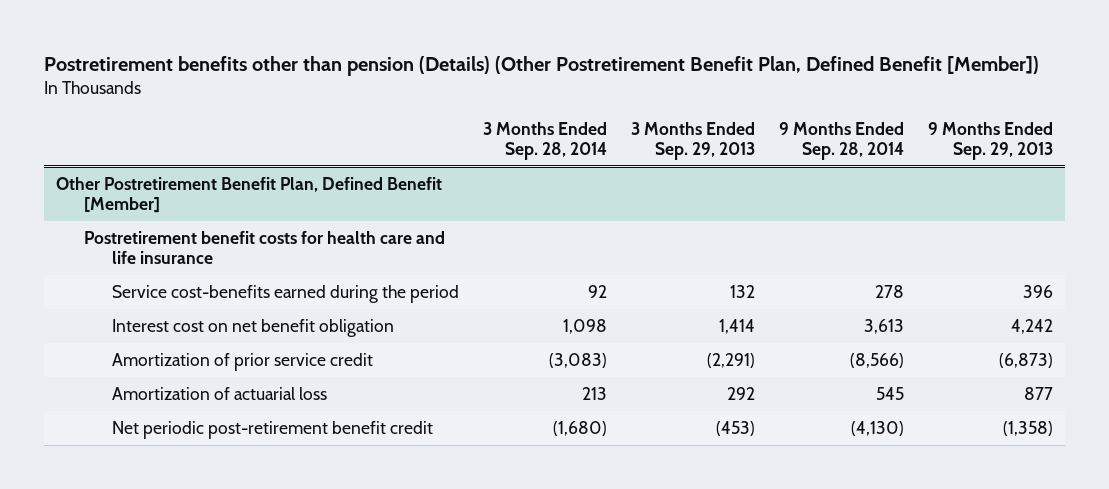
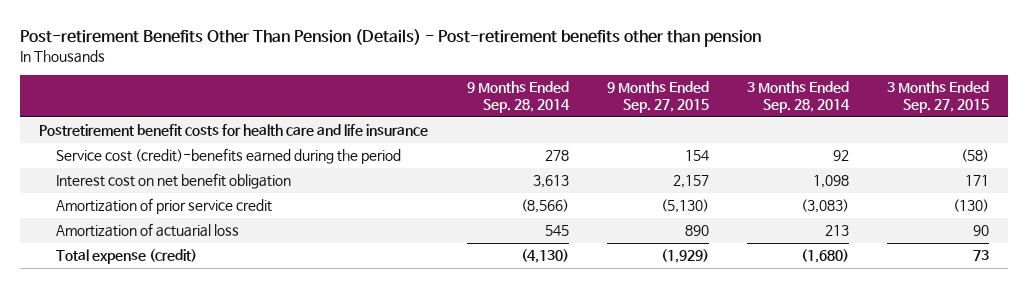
[44,55,1040,76] Postretirement benefits other than pension (Details) (Other Postretirement Benefit Plan, Defined Benefit [Member]) -> [20,29,762,48] Post-retirement Benefits Other Than Pension (Details) - Post-retirement benefits other than pension
[630,121,755,160] 3 Months Ended Sep. 29, 2013 -> none
[928,121,1054,160] 9 Months Ended Sep. 29, 2013 -> none
none -> [606,81,709,114] 9 Months Ended Sep. 27, 2015
none -> [886,81,989,114] 3 Months Ended Sep. 27, 2015
[56,176,443,214] Other Postretirement Benefit Plan, Defined Benefit [Member] -> none
[111,284,459,303] Service cost-benefits earned during the period -> [55,148,401,165] Service cost (credit)-benefits earned during the period
[111,420,433,439] Net periodic post-retirement benefit credit -> [55,249,197,265] Total expense (credit)

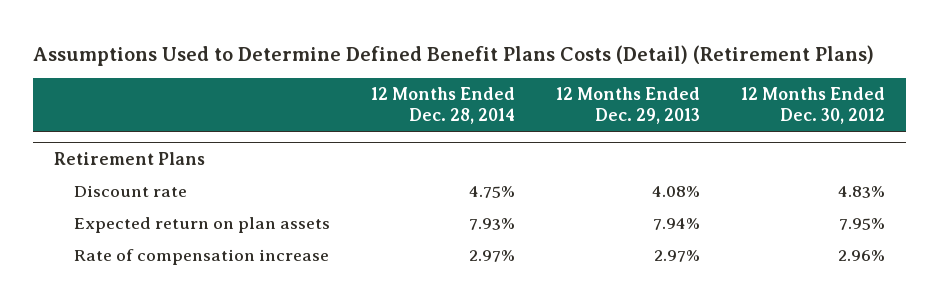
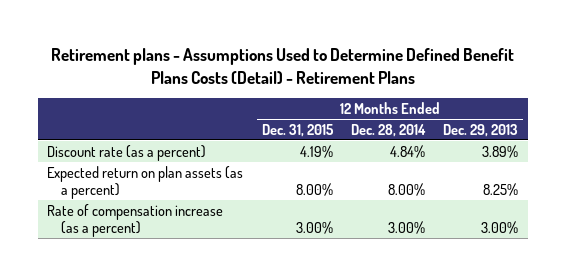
[33,44,875,66] Assumptions Used to Determine Defined Benefit Plans Costs (Detail) (Retirement Plans) -> [50,47,514,84] Retirement plans - Assumptions Used to Determine Defined Benefit Plans Costs (Detail) - Retirement Plans
[741,87,886,125] 12 Months Ended Dec. 30, 2012 -> none
none -> [261,123,334,137] Dec. 31, 2015
[53,151,205,165] Retirement Plans -> none
[74,185,188,198] Discount rate -> [47,144,207,161] Discount rate (as a percent)
[469,186,516,199] 4.75% -> [390,144,426,158] 4.84%
[652,186,701,198] 4.08% -> [482,144,519,158] 3.89%
[74,217,331,234] Expected return on plan assets -> [47,165,244,199] Expected return on plan assets (as a percent)
[469,218,516,231] 7.93% -> [388,182,426,196] 8.00%
[653,218,701,231] 7.94% -> [483,182,519,196] 8.25%
[74,249,330,266] Rate of compensation increase -> [47,203,224,237] Rate of compensation increase (as a percent)
[469,250,516,263] 2.97% -> [388,220,426,234] 3.00%
[654,250,701,263] 2.97% -> [481,220,519,234] 3.00%

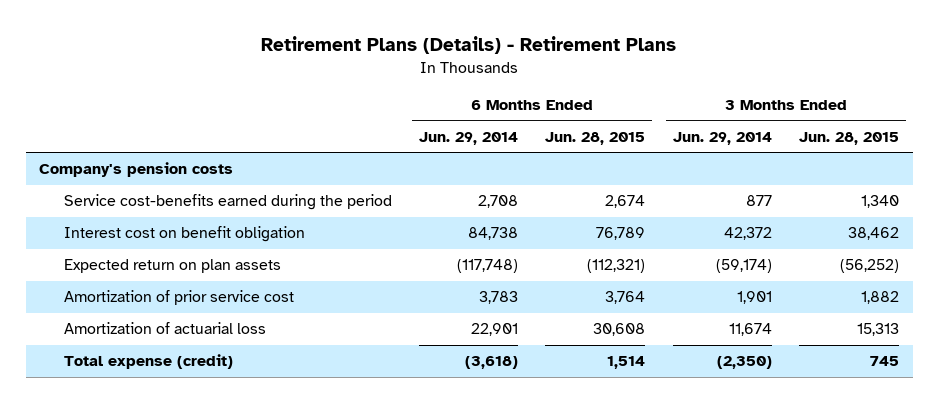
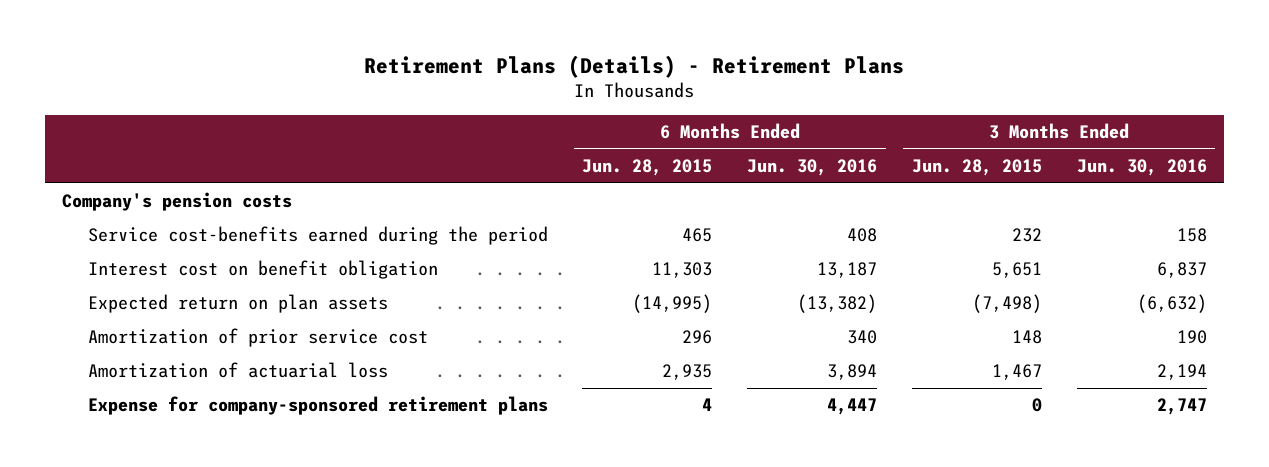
[418,132,518,146] Jun. 29, 2014 -> none
[672,132,772,146] Jun. 29, 2014 -> none
none -> [747,159,878,177] Jun. 30, 2016
none -> [1076,159,1207,177] Jun. 30, 2016
[63,354,233,370] Total expense (credit) -> none
[605,195,646,209] 2,674 -> [682,228,713,243] 465
[861,195,900,209] 1,340 -> [1012,228,1043,243] 232
[596,227,646,241] 76,789 -> [652,262,713,279] 11,303
[848,227,900,241] 38,462 -> [992,262,1043,279] 5,651
[587,259,646,274] (112,321) -> [632,294,713,314] (14,995)
[840,259,900,274] (56,252) -> [972,294,1043,314] (7,498)
[605,291,646,305] 3,764 -> [682,330,713,345] 296
[861,291,900,305] 1,882 -> [1012,330,1043,345] 148
[593,323,646,337] 30,608 -> [662,364,713,381] 2,935
[857,323,900,337] 15,313 -> [992,364,1043,381] 1,467
none -> [87,396,548,416] Expense for company-sponsored retirement plans

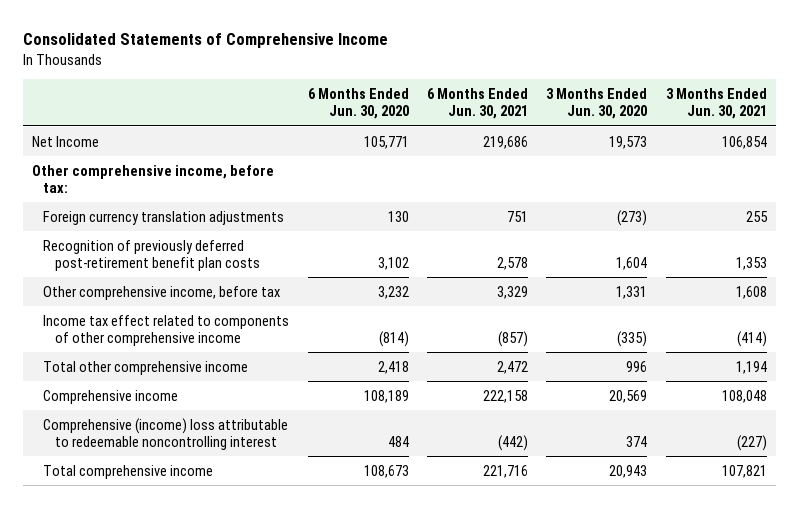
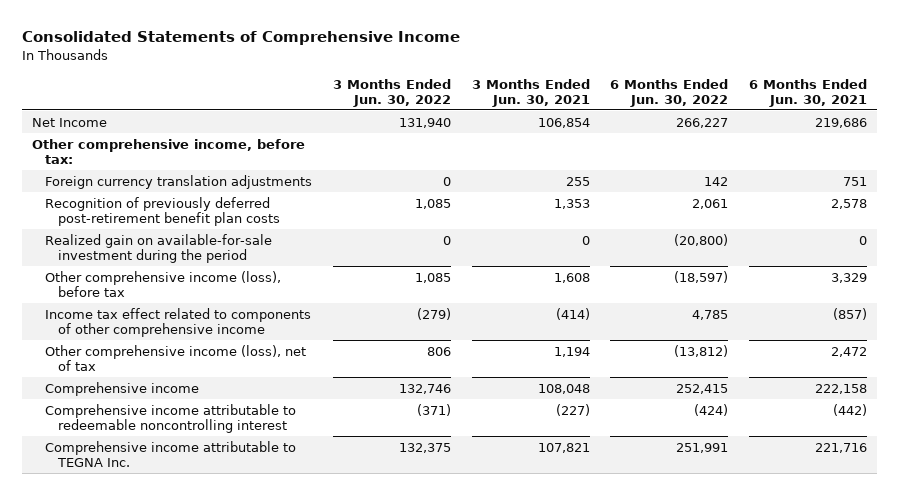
[307,87,409,120] 6 Months Ended Jun. 30, 2020 -> none
[546,87,648,120] 3 Months Ended Jun. 30, 2020 -> none
none -> [332,78,451,107] 3 Months Ended Jun. 30, 2022
none -> [610,78,729,107] 6 Months Ended Jun. 30, 2022
none -> [45,233,273,263] Realized gain on available-for-sale investment during the period
[43,285,281,300] Other comprehensive income, before tax -> [45,270,282,297] Other comprehensive income (loss), before tax
[43,360,249,375] Total other comprehensive income -> [45,344,307,371] Other comprehensive income (loss), net of tax
[43,417,289,451] Comprehensive (income) loss attributable to redeemable noncontrolling interest -> [45,403,297,433] Comprehensive income attributable to redeemable noncontrolling interest
[43,464,214,479] Total comprehensive income -> [45,440,297,467] Comprehensive income attributable to TEGNA Inc.

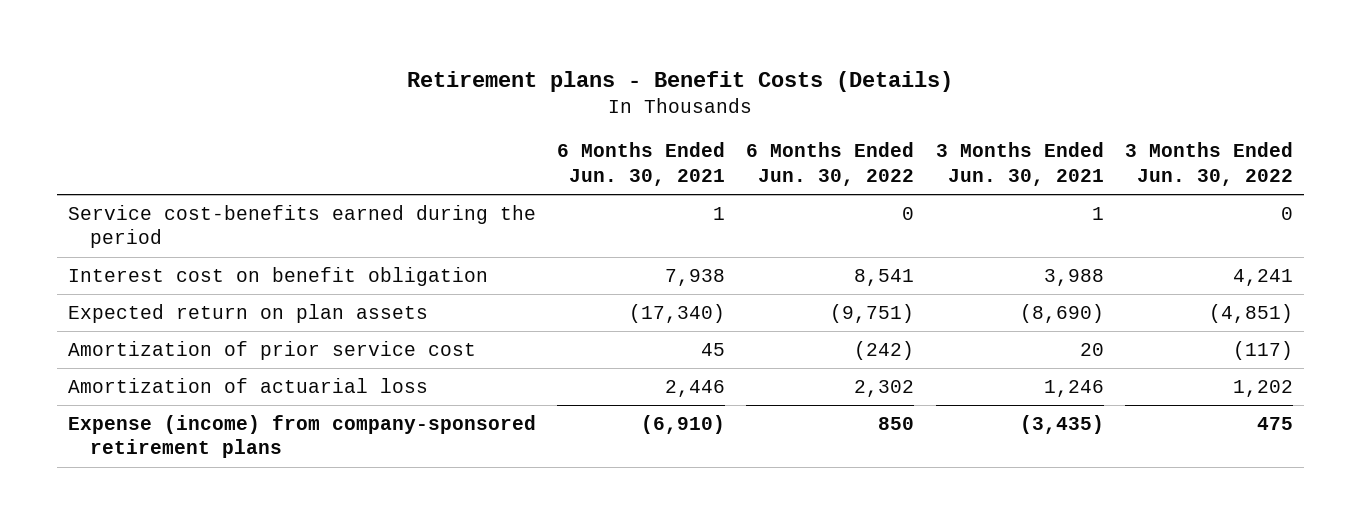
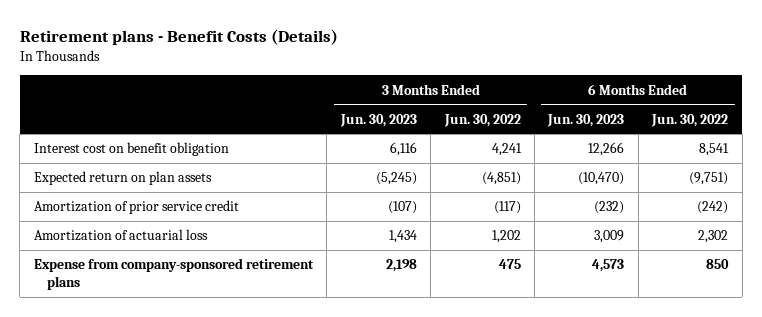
[557,142,726,186] 6 Months Ended Jun. 30, 2021 -> none
[935,142,1104,186] 3 Months Ended Jun. 30, 2021 -> none
none -> [339,113,417,127] Jun. 30, 2023
none -> [547,113,625,127] Jun. 30, 2023
[67,205,536,249] Service cost-benefits earned during the period -> none
[67,341,476,361] Amortization of prior service cost -> [33,200,239,215] Amortization of prior service credit
[67,415,536,459] Expense (income) from company-sponsored retirement plans -> [33,258,314,291] Expense from company-sponsored retirement plans

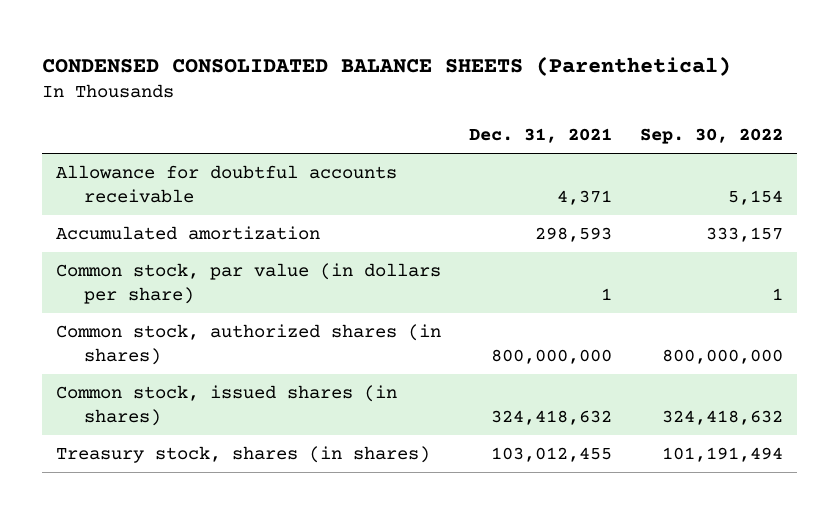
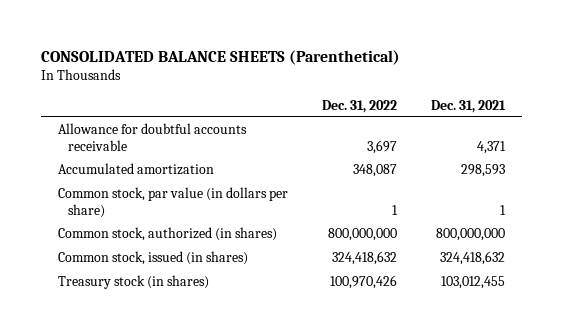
[42,55,732,76] CONDENSED CONSOLIDATED BALANCE SHEETS (Parenthetical) -> [40,49,400,65] CONSOLIDATED BALANCE SHEETS (Parenthetical)
[639,128,783,145] Sep. 30, 2022 -> none
none -> [321,99,397,113] Dec. 31, 2022
[56,323,442,365] Common stock, authorized shares (in shares) -> [57,227,277,242] Common stock, authorized (in shares)
[56,384,398,426] Common stock, issued shares (in shares) -> [57,251,248,266] Common stock, issued (in shares)
[56,445,431,463] Treasury stock, shares (in shares) -> [57,275,209,290] Treasury stock (in shares)

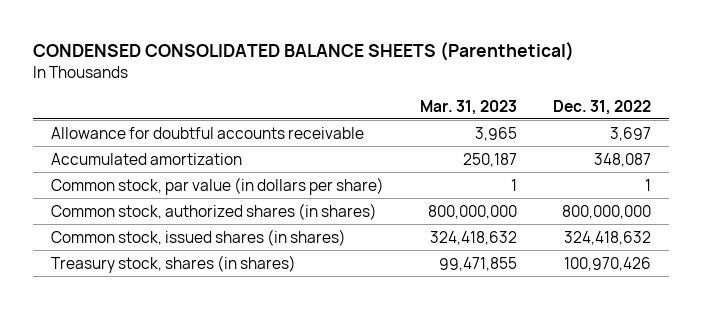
[40,49,400,65] CONSOLIDATED BALANCE SHEETS (Parenthetical) -> [32,41,574,61] CONDENSED CONSOLIDATED BALANCE SHEETS (Parenthetical)
[430,99,506,113] Dec. 31, 2021 -> none
none -> [419,99,517,115] Mar. 31, 2023
[57,227,277,242] Common stock, authorized (in shares) -> [50,202,377,220] Common stock, authorized shares (in shares)
[57,251,248,266] Common stock, issued (in shares) -> [50,228,346,246] Common stock, issued shares (in shares)
[57,275,209,290] Treasury stock (in shares) -> [50,254,296,273] Treasury stock, shares (in shares)

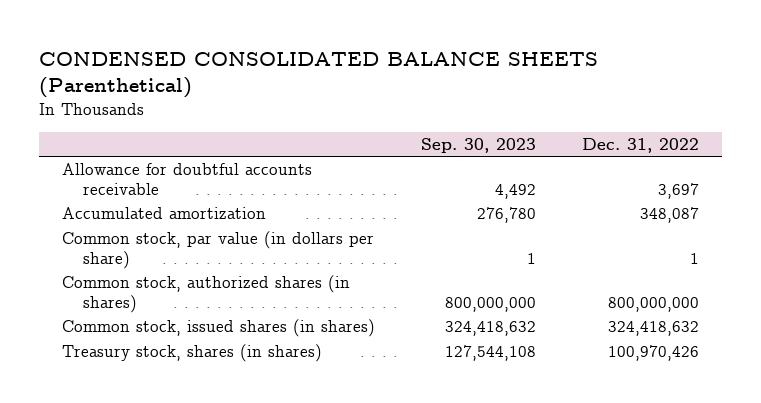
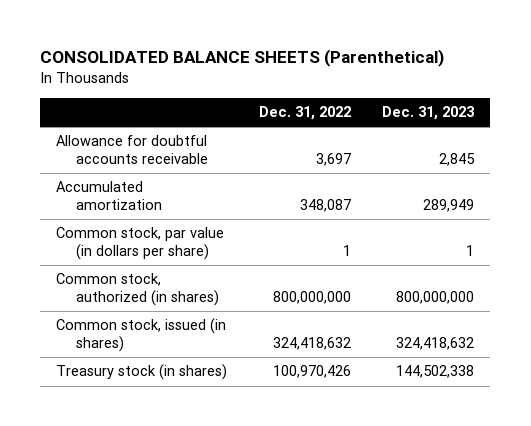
[39,51,599,98] CONDENSED CONSOLIDATED BALANCE SHEETS (Parenthetical) -> [40,49,445,68] CONSOLIDATED BALANCE SHEETS (Parenthetical)
[421,137,537,153] Sep. 30, 2023 -> none
none -> [382,106,475,121] Dec. 31, 2023
[62,275,351,313] Common stock, authorized shares (in shares) -> [56,273,219,307] Common stock, authorized (in shares)
[62,319,376,338] Common stock, issued shares (in shares) -> [56,318,227,353] Common stock, issued (in shares)
[62,344,323,363] Treasury stock, shares (in shares) -> [56,364,228,381] Treasury stock (in shares)

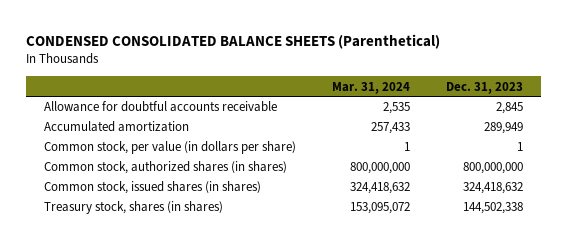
[40,49,445,68] CONSOLIDATED BALANCE SHEETS (Parenthetical) -> [25,33,440,49] CONDENSED CONSOLIDATED BALANCE SHEETS (Parenthetical)
[258,106,351,121] Dec. 31, 2022 -> none
none -> [331,81,410,94] Mar. 31, 2024
[56,227,225,261] Common stock, par value (in dollars per share) -> [43,141,296,155] Common stock, per value (in dollars per share)
[56,273,219,307] Common stock, authorized (in shares) -> [43,161,287,175] Common stock, authorized shares (in shares)
[56,318,227,353] Common stock, issued (in shares) -> [43,181,261,195] Common stock, issued shares (in shares)
[56,364,228,381] Treasury stock (in shares) -> [43,201,223,215] Treasury stock, shares (in shares)

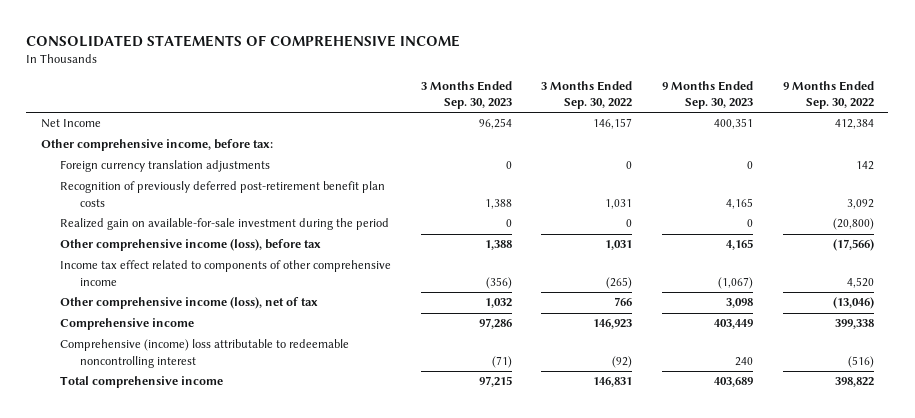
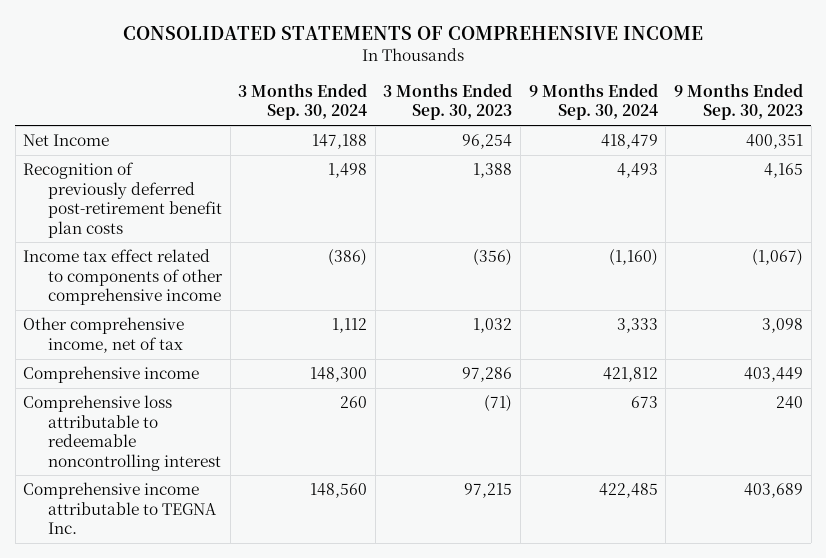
[541,81,633,110] 3 Months Ended Sep. 30, 2022 -> none
[782,81,874,110] 9 Months Ended Sep. 30, 2022 -> none
none -> [238,82,368,121] 3 Months Ended Sep. 30, 2024
none -> [528,82,658,121] 9 Months Ended Sep. 30, 2024
[40,139,273,152] Other comprehensive income, before tax: -> none
[60,160,271,173] Foreign currency translation adjustments -> none
[60,218,390,231] Realized gain on available-for-sale investment during the period -> none
[60,239,322,252] Other comprehensive income (loss), before tax -> none
[60,297,319,310] Other comprehensive income (loss), net of tax -> [23,317,185,353] Other comprehensive income, net of tax
[60,339,350,368] Comprehensive (income) loss attributable to redeemable noncontrolling interest -> [23,395,221,471] Comprehensive loss attributable to redeemable noncontrolling interest
[60,376,224,389] Total comprehensive income -> [23,482,217,535] Comprehensive income attributable to TEGNA Inc.

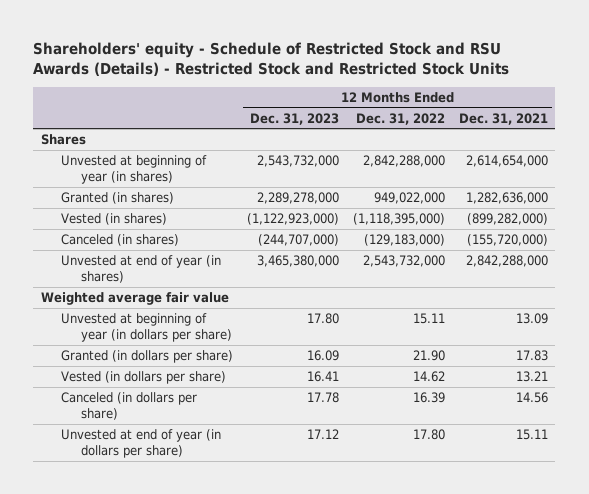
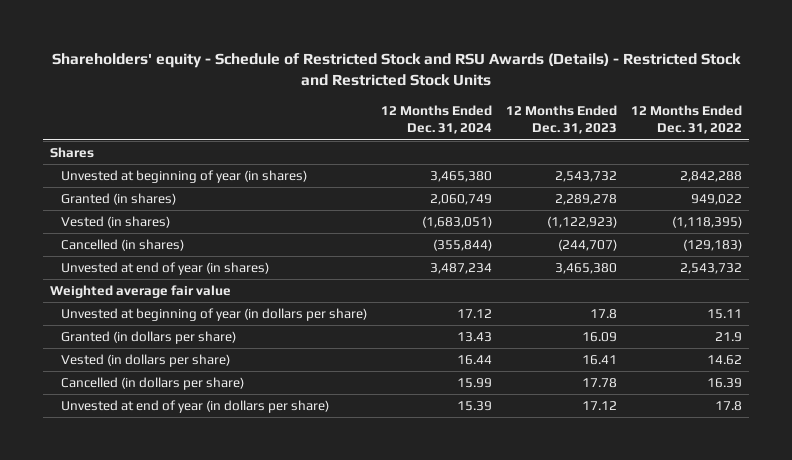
[459,112,549,125] Dec. 31, 2021 -> none
none -> [380,104,492,135] 12 Months Ended Dec. 31, 2024
[256,155,339,168] 2,543,732,000 -> [554,171,617,183] 2,543,732
[363,155,446,168] 2,842,288,000 -> [679,171,742,183] 2,842,288
[256,192,339,205] 2,289,278,000 -> [554,194,617,206] 2,289,278
[374,192,446,205] 949,022,000 -> [690,194,742,206] 949,022
[246,213,339,226] (1,122,923,000) -> [546,216,617,229] (1,122,923)
[353,213,446,226] (1,118,395,000) -> [671,216,742,229] (1,118,395)
[60,234,179,247] Canceled (in shares) -> [60,239,184,252] Cancelled (in shares)
[257,234,339,247] (244,707,000) -> [557,239,617,252] (244,707)
[364,234,446,247] (129,183,000) -> [682,239,742,252] (129,183)
[256,255,339,268] 3,465,380,000 -> [554,263,617,275] 3,465,380
[363,255,446,268] 2,543,732,000 -> [679,263,742,275] 2,543,732
[306,313,339,325] 17.80 -> [589,309,617,320] 17.8
[413,350,446,362] 21.90 -> [714,332,742,343] 21.9
[60,392,197,421] Canceled (in dollars per share) -> [60,377,244,391] Cancelled (in dollars per share)
[413,429,446,441] 17.80 -> [714,401,742,412] 17.8

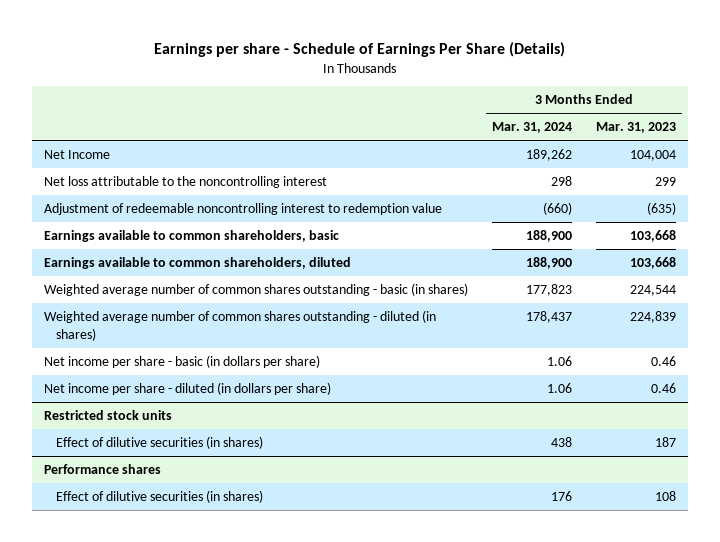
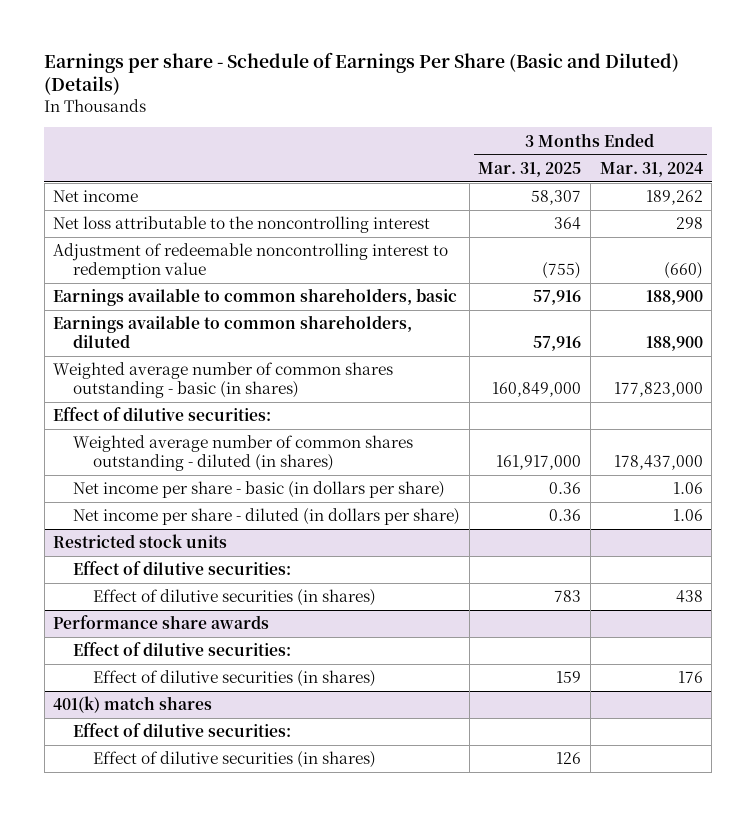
[153,41,565,57] Earnings per share - Schedule of Earnings Per Share (Details) -> [44,51,680,96] Earnings per share - Schedule of Earnings Per Share (Basic and Diluted) (Details)
[595,122,676,134] Mar. 31, 2023 -> none
none -> [478,161,582,177] Mar. 31, 2025
[44,149,111,159] Net Income -> [53,190,139,203] Net income
[525,283,572,296] 177,823 -> [613,381,703,397] 177,823,000
none -> [53,407,272,422] Effect of dilutive securities:
[525,310,572,323] 178,437 -> [613,454,703,470] 178,437,000
none -> [72,561,291,576] Effect of dilutive securities:
[44,463,162,474] Performance shares -> [53,615,270,630] Performance share awards
none -> [72,642,291,657] Effect of dilutive securities:
none -> [53,696,213,714] 401(k) match shares
none -> [72,723,291,738] Effect of dilutive securities:
none -> [92,751,376,769] Effect of dilutive securities (in shares)

